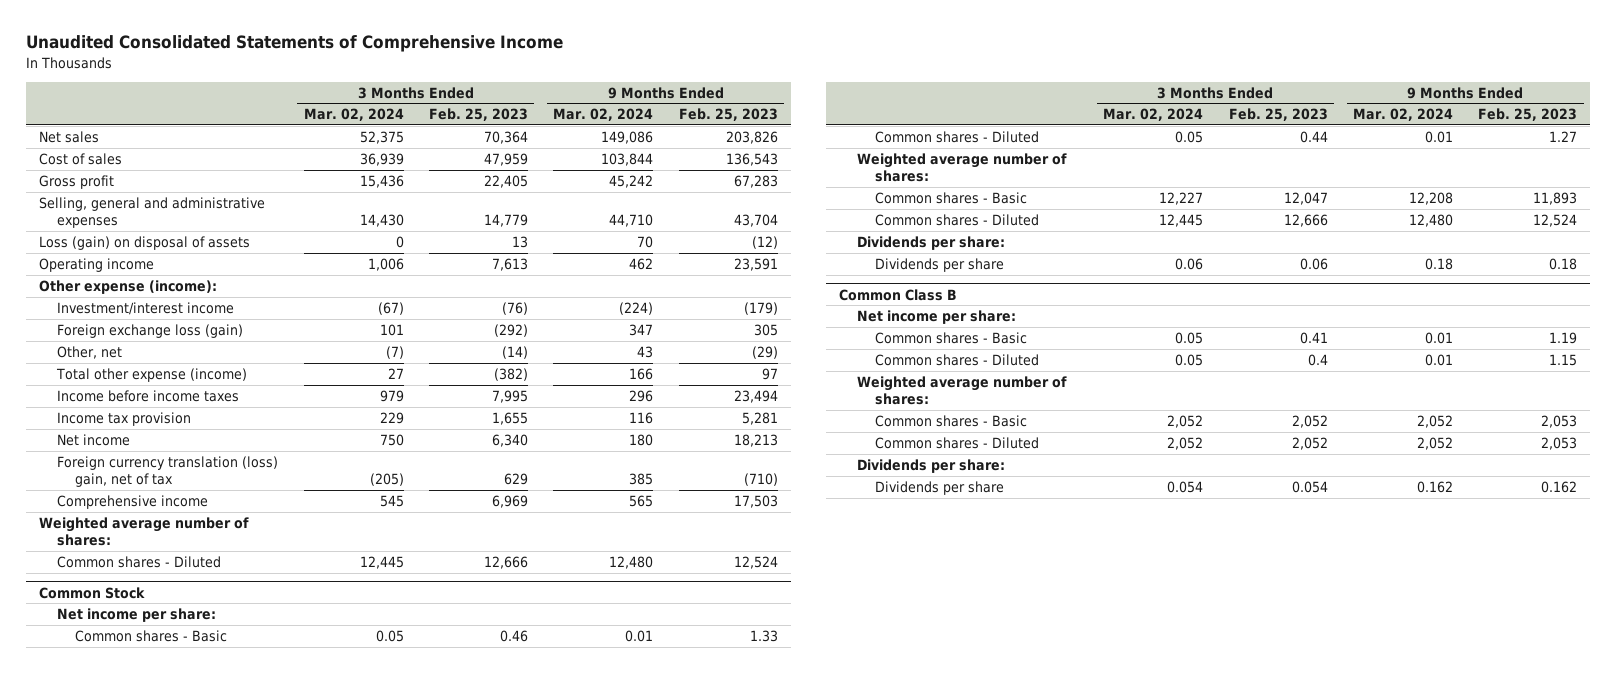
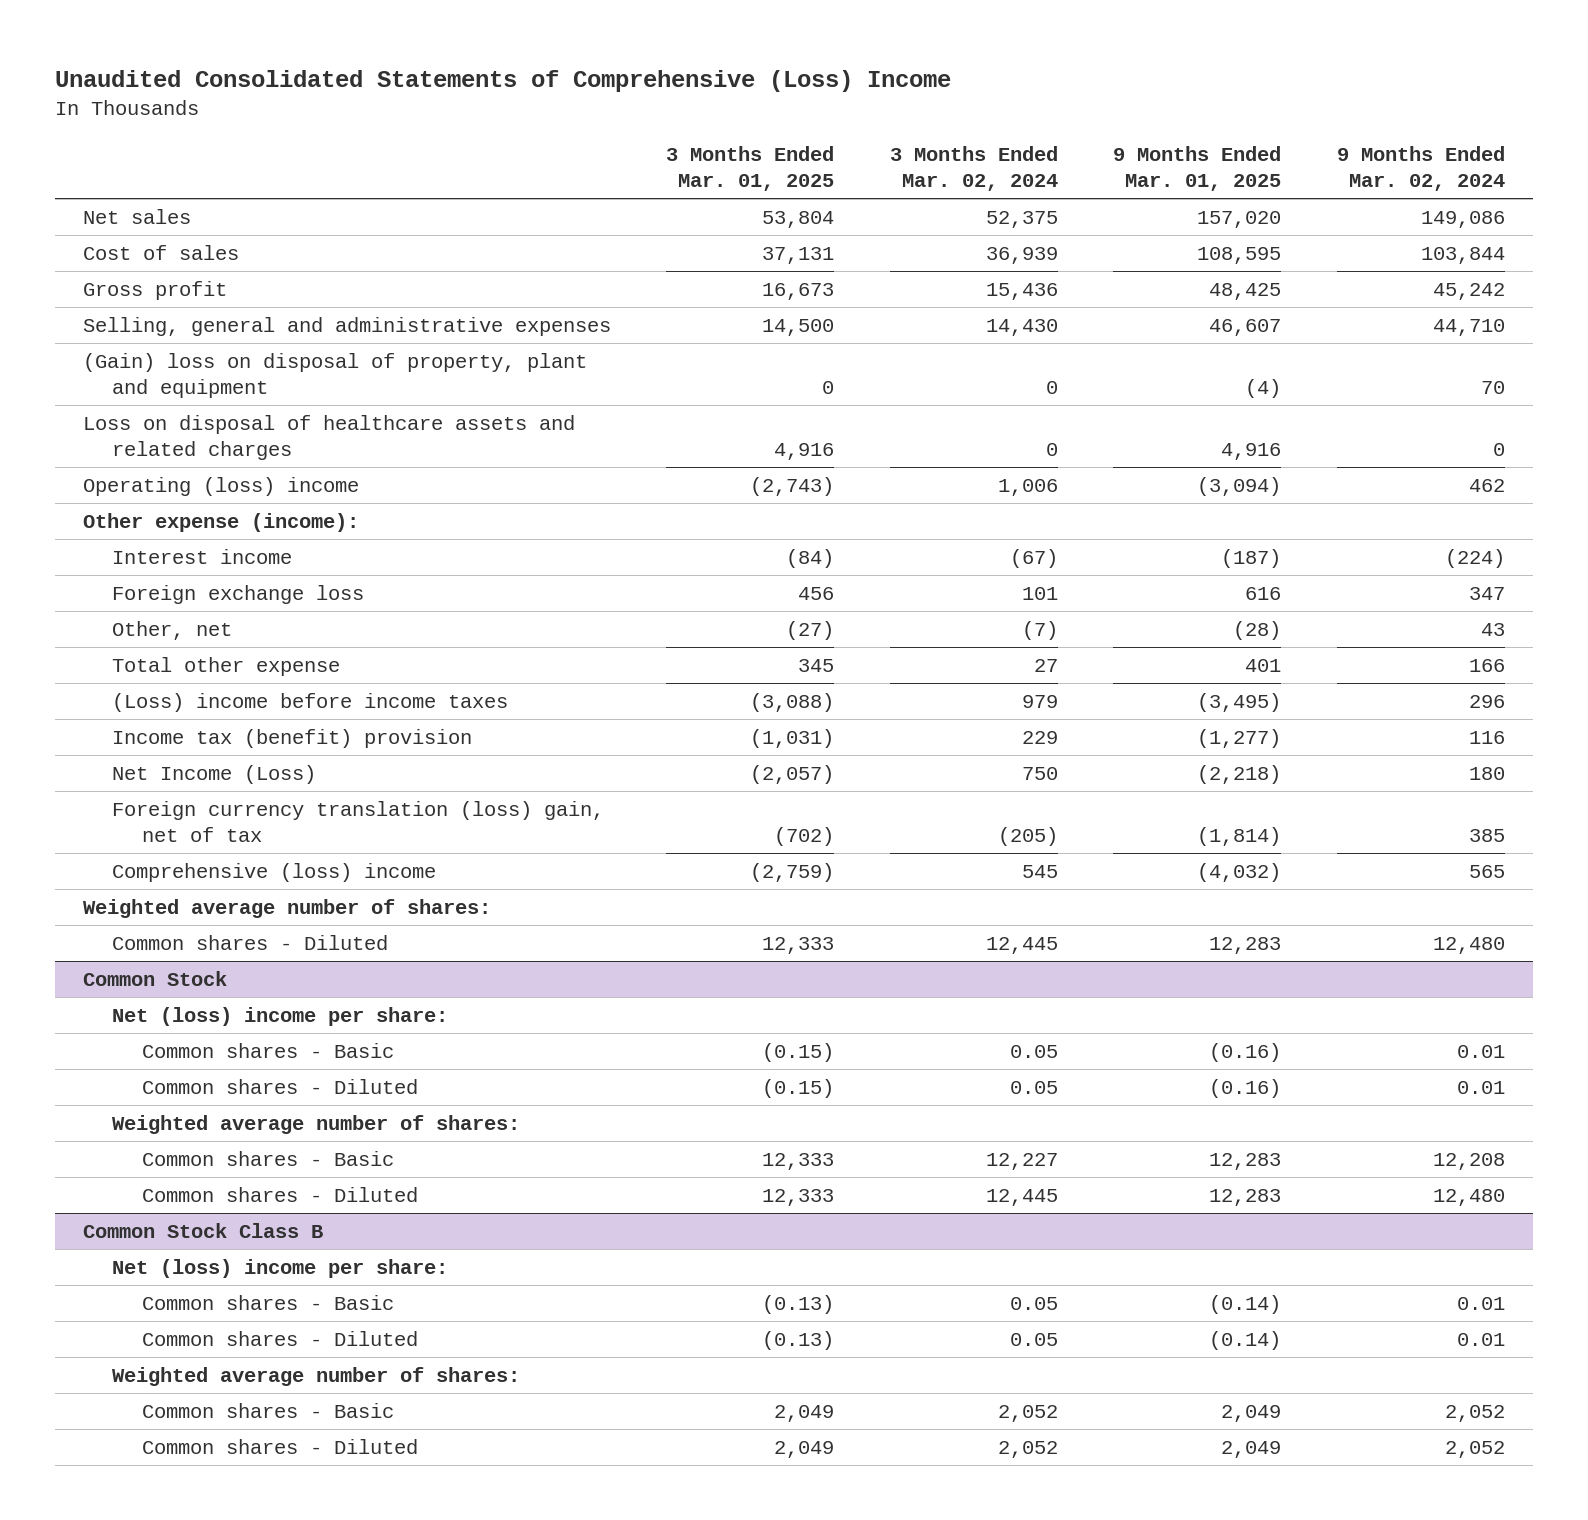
[26,35,564,53] Unaudited Consolidated Statements of Comprehensive Income -> [54,70,951,93] Unaudited Consolidated Statements of Comprehensive (Loss) Income
[429,108,529,122] Feb. 25, 2023 -> none
[678,108,778,122] Feb. 25, 2023 -> none
none -> [666,145,835,192] 3 Months Ended Mar. 01, 2025
none -> [1113,145,1282,192] 9 Months Ended Mar. 01, 2025
[39,235,251,250] Loss (gain) on disposal of assets -> [82,352,587,399] (Gain) loss on disposal of property, plant and equipment
none -> [82,414,575,461] Loss on disposal of healthcare assets and related charges
[39,257,155,272] Operating income -> [82,476,359,496] Operating (loss) income
[57,301,235,315] Investment/interest income -> [112,548,293,564] Interest income
[57,323,244,338] Foreign exchange loss (gain) -> [112,584,365,604] Foreign exchange loss
[56,367,248,382] Total other expense (income) -> [112,656,341,676] Total other expense
[57,389,240,402] Income before income taxes -> [112,692,509,712] (Loss) income before income taxes
[57,411,192,426] Income tax provision -> [112,728,473,748] Income tax (benefit) provision
[57,433,131,446] Net income -> [112,764,317,784] Net Income (Loss)
[57,494,209,509] Comprehensive income -> [112,862,437,882] Comprehensive (loss) income
[57,607,217,622] Net income per share: -> [112,1006,449,1026] Net (loss) income per share:
[856,235,1005,250] Dividends per share: -> none
[874,257,1004,272] Dividends per share -> none
[838,288,957,301] Common Class B -> [82,1222,323,1238] Common Stock Class B
[856,309,1016,324] Net income per share: -> [112,1258,449,1278] Net (loss) income per share:
[856,458,1005,473] Dividends per share: -> none
[874,480,1004,495] Dividends per share -> none

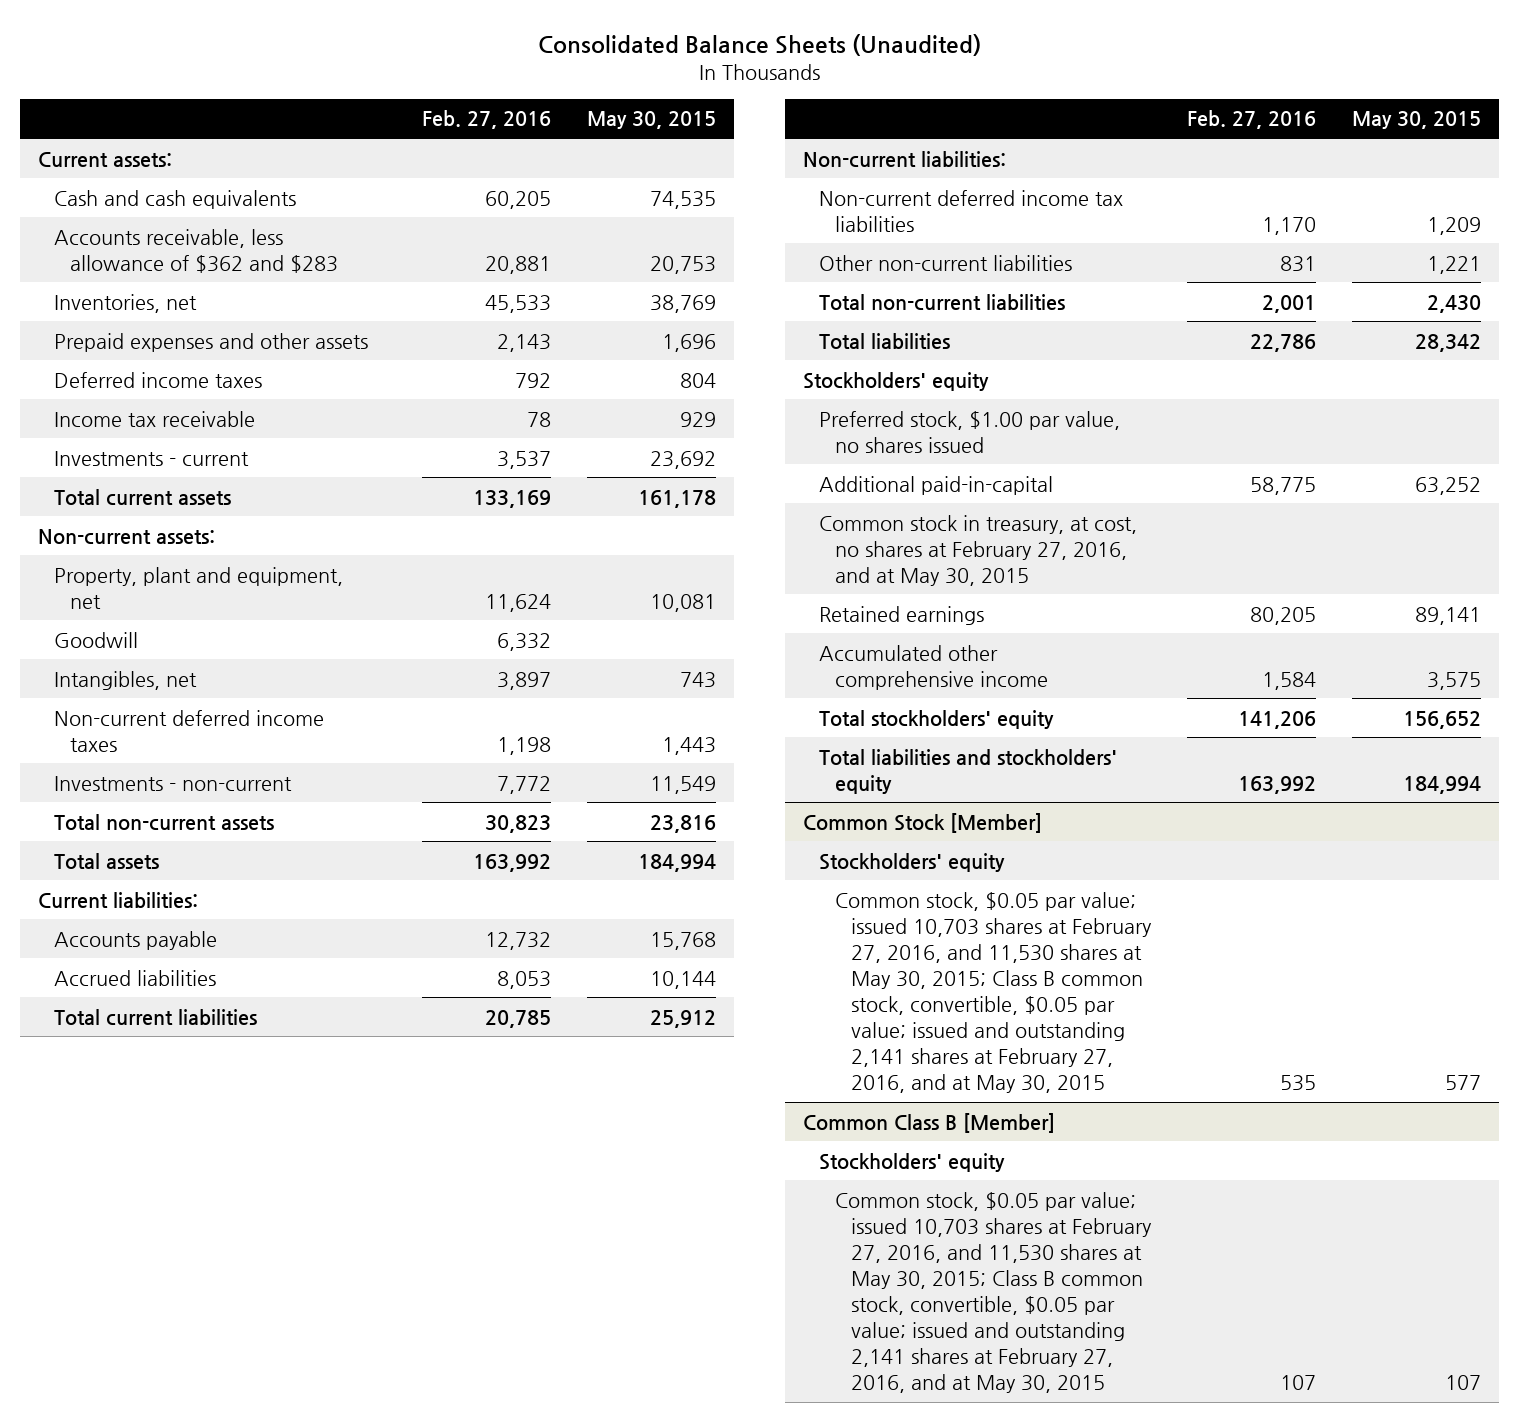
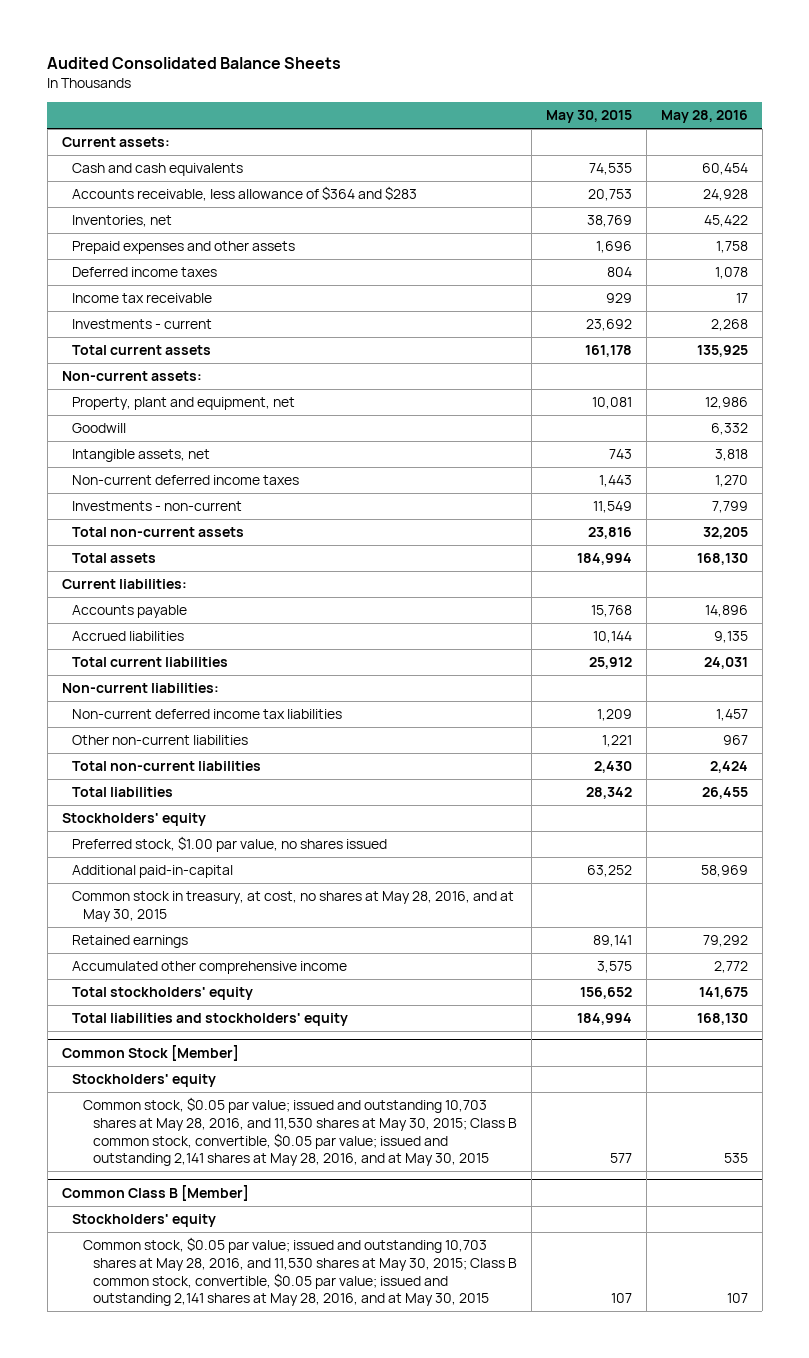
[537,33,981,56] Consolidated Balance Sheets (Unaudited) -> [47,57,342,70] Audited Consolidated Balance Sheets
[422,110,552,130] Feb. 27, 2016 -> none
none -> [660,110,748,124] May 28, 2016
[54,228,339,273] Accounts receivable, less allowance of $362 and $283 -> [72,186,418,202] Accounts receivable, less allowance of $364 and $283
[54,670,198,690] Intangibles, net -> [72,449,211,463] Intangible assets, net
[818,514,1137,586] Common stock in treasury, at cost, no shares at February 27, 2016, and at May 30, 2015 -> [72,891,515,922] Common stock in treasury, at cost, no shares at May 28, 2016, and at May 30, 2015
[834,891,1152,1094] Common stock, $0.05 par value; issued 10,703 shares at February 27, 2016, and 11,530 shares at May 30, 2015; Class B common stock, convertible, $0.05 par value; issued and outstanding 2,141 shares at February 27, 2016, and at May 30, 2015 -> [82,1097,518,1167] Common stock, $0.05 par value; issued and outstanding 10,703 shares at May 28, 2016, and 11,530 shares at May 30, 2015; Class B common stock, convertible, $0.05 par value; issued and outstanding 2,141 shares at May 28, 2016, and at May 30, 2015
[834,1191,1152,1394] Common stock, $0.05 par value; issued 10,703 shares at February 27, 2016, and 11,530 shares at May 30, 2015; Class B common stock, convertible, $0.05 par value; issued and outstanding 2,141 shares at February 27, 2016, and at May 30, 2015 -> [82,1237,518,1307] Common stock, $0.05 par value; issued and outstanding 10,703 shares at May 28, 2016, and 11,530 shares at May 30, 2015; Class B common stock, convertible, $0.05 par value; issued and outstanding 2,141 shares at May 28, 2016, and at May 30, 2015

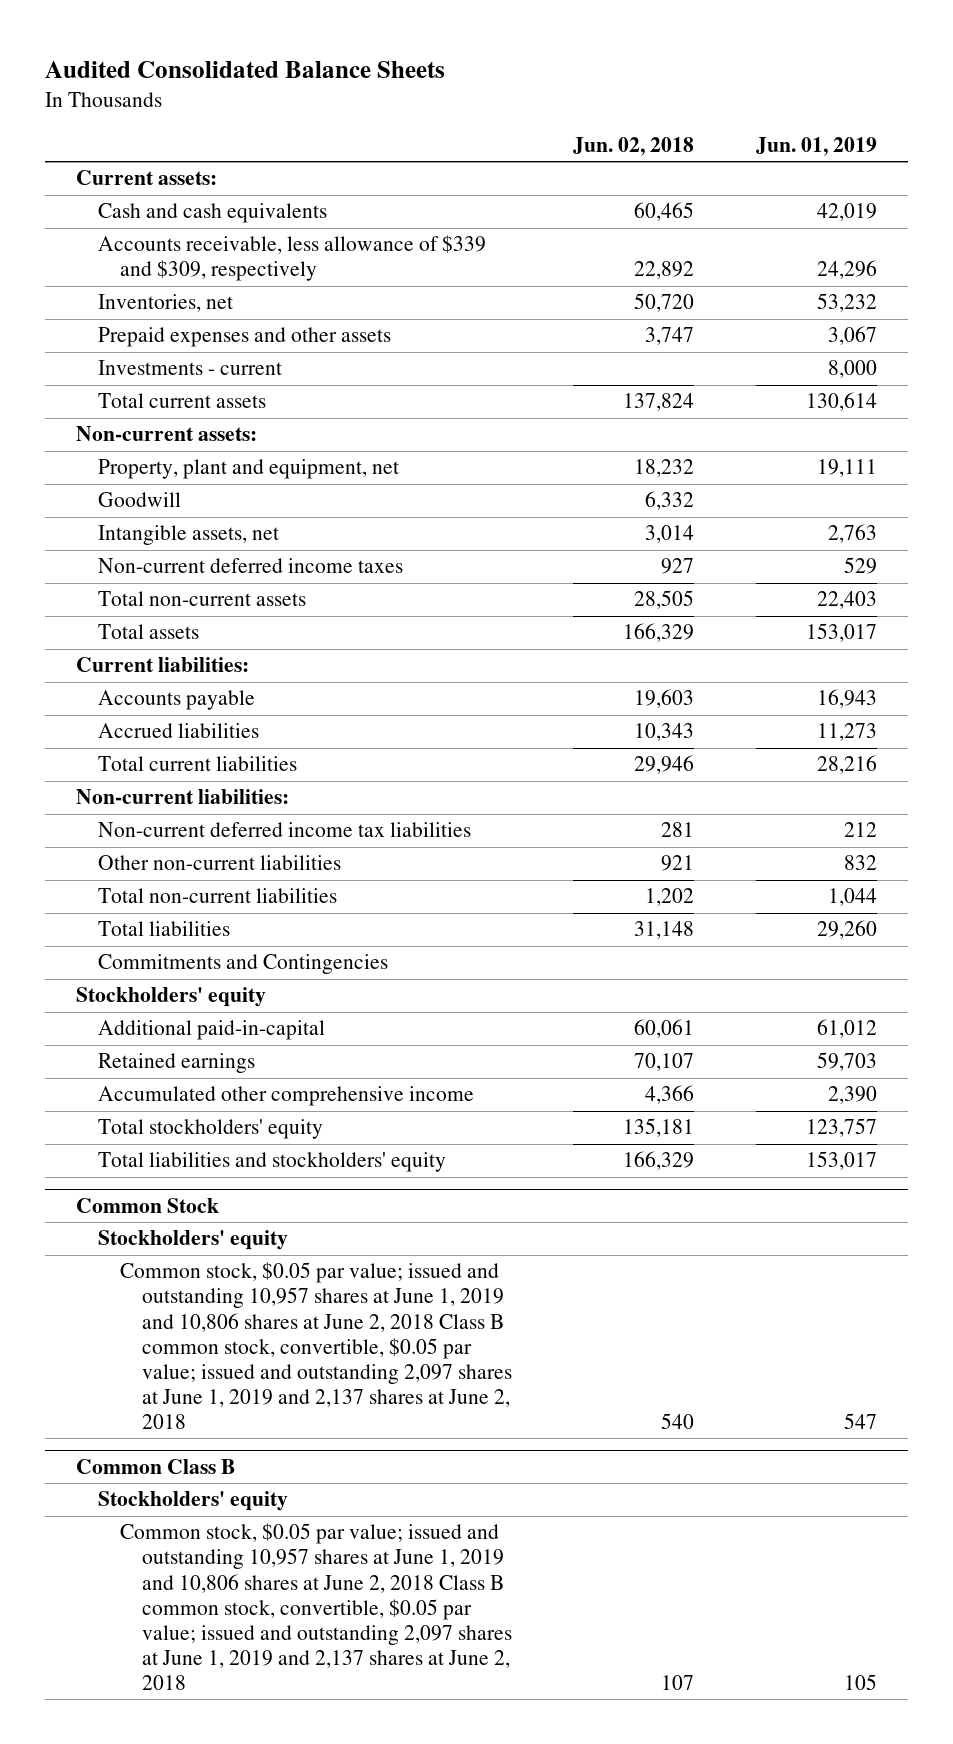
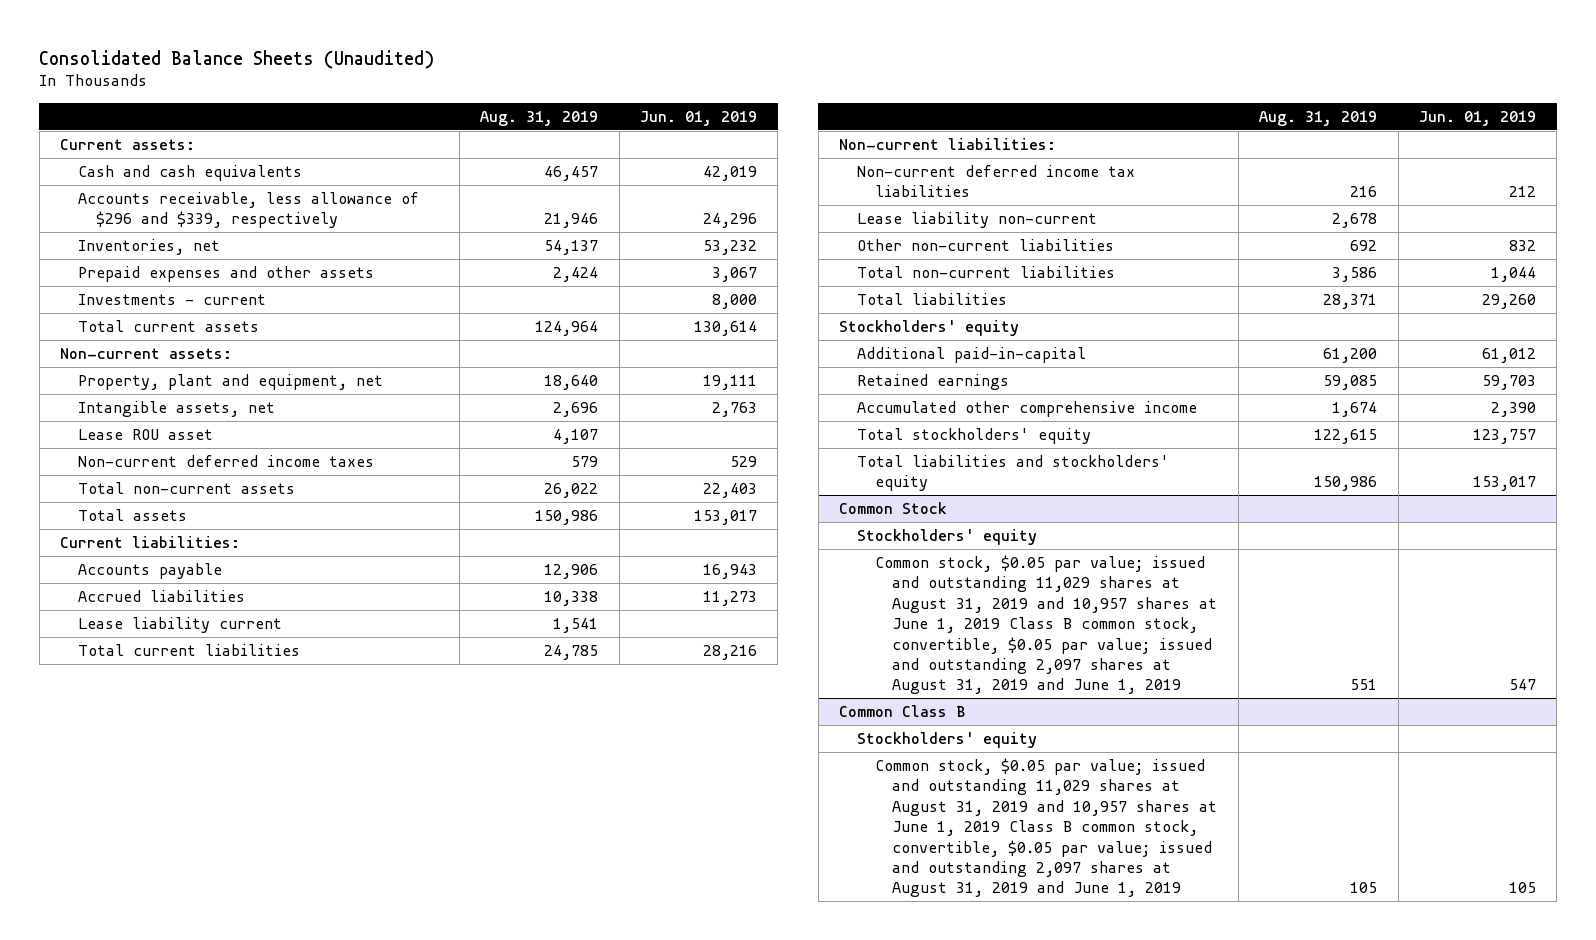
[44,61,445,79] Audited Consolidated Balance Sheets -> [39,49,435,69] Consolidated Balance Sheets (Unaudited)
[573,137,695,157] Jun. 02, 2018 -> none
none -> [480,110,599,126] Aug. 31, 2019
[97,235,486,282] Accounts receivable, less allowance of $339 and $309, respectively -> [78,191,420,229] Accounts receivable, less allowance of $296 and $339, respectively
[97,492,181,508] Goodwill -> none
none -> [78,428,214,440] Lease ROU asset
none -> [78,616,283,633] Lease liability current
none -> [857,211,1098,228] Lease liability non-current
[97,954,388,975] Commitments and Contingencies -> none
[119,1262,512,1429] Common stock, $0.05 par value; issued and outstanding 10,957 shares at June 1, 2019 and 10,806 shares at June 2, 2018 Class B common stock, convertible, $0.05 par value; issued and outstanding 2,097 shares at June 1, 2019 and 2,137 shares at June 2, 2018 -> [874,554,1218,695] Common stock, $0.05 par value; issued and outstanding 11,029 shares at August 31, 2019 and 10,957 shares at June 1, 2019 Class B common stock, convertible, $0.05 par value; issued and outstanding 2,097 shares at August 31, 2019 and June 1, 2019
[119,1523,512,1690] Common stock, $0.05 par value; issued and outstanding 10,957 shares at June 1, 2019 and 10,806 shares at June 2, 2018 Class B common stock, convertible, $0.05 par value; issued and outstanding 2,097 shares at June 1, 2019 and 2,137 shares at June 2, 2018 -> [874,757,1218,898] Common stock, $0.05 par value; issued and outstanding 11,029 shares at August 31, 2019 and 10,957 shares at June 1, 2019 Class B common stock, convertible, $0.05 par value; issued and outstanding 2,097 shares at August 31, 2019 and June 1, 2019

